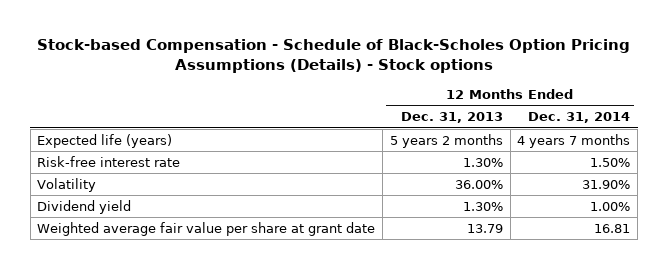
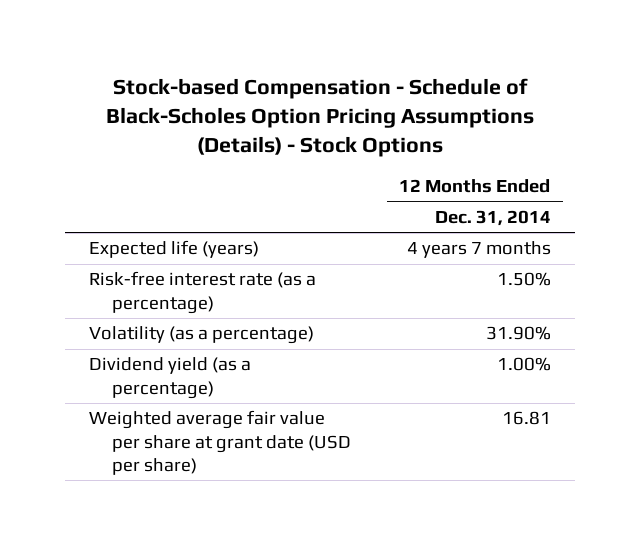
[36,39,630,74] Stock-based Compensation - Schedule of Black-Scholes Option Pricing Assumptions (Details) - Stock options -> [105,77,534,157] Stock-based Compensation - Schedule of Black-Scholes Option Pricing Assumptions (Details) - Stock Options
[400,112,503,124] Dec. 31, 2013 -> none
[37,155,181,167] Risk-free interest rate -> [89,271,317,314] Risk-free interest rate (as a percentage)
[37,177,97,192] Volatility -> [89,326,315,345] Volatility (as a percentage)
[37,199,132,214] Dividend yield -> [89,357,252,399] Dividend yield (as a percentage)
[37,221,376,236] Weighted average fair value per share at grant date -> [89,410,351,475] Weighted average fair value per share at grant date (USD per share)

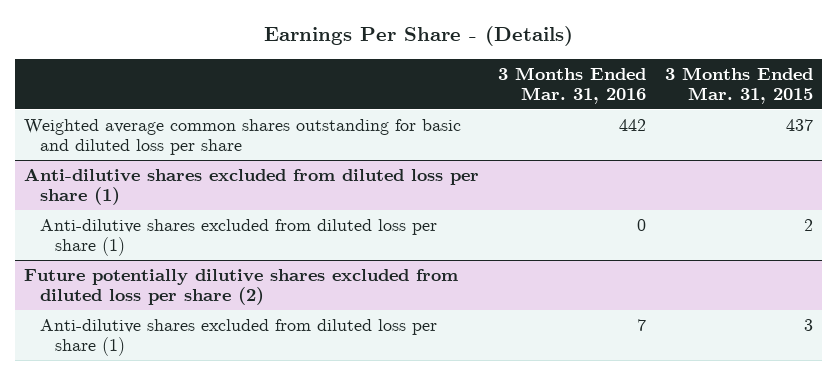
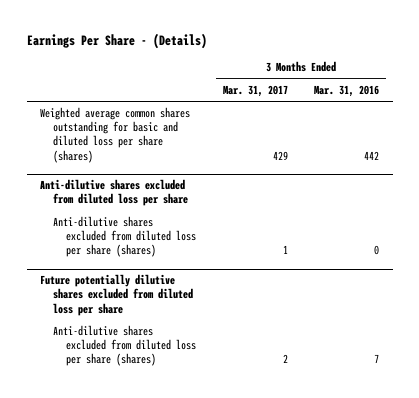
[664,66,813,104] 3 Months Ended Mar. 31, 2015 -> none
none -> [222,84,288,97] Mar. 31, 2017
[24,118,462,156] Weighted average common shares outstanding for basic and diluted loss per share -> [39,107,190,163] Weighted average common shares outstanding for basic and diluted loss per share (shares)
[24,167,480,206] Anti-dilutive shares excluded from diluted loss per share (1) -> [39,179,189,207] Anti-dilutive shares excluded from diluted loss per share
[39,218,437,257] Anti-dilutive shares excluded from diluted loss per share (1) -> [53,216,197,258] Anti-dilutive shares excluded from diluted loss per share (shares)
[24,268,459,306] Future potentially dilutive shares excluded from diluted loss per share (2) -> [39,274,194,316] Future potentially dilutive shares excluded from diluted loss per share
[39,318,437,357] Anti-dilutive shares excluded from diluted loss per share (1) -> [53,325,197,367] Anti-dilutive shares excluded from diluted loss per share (shares)

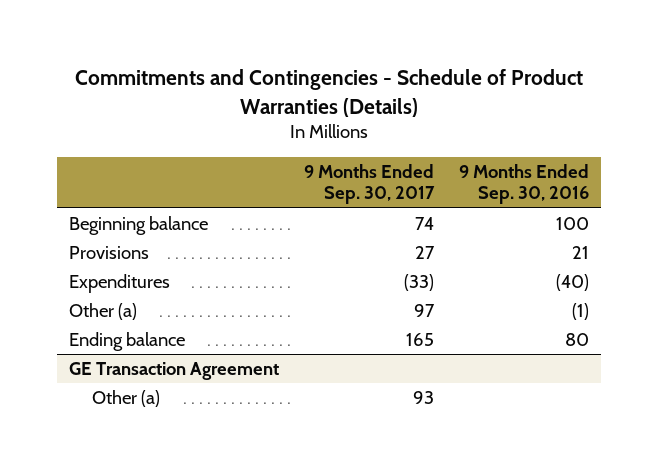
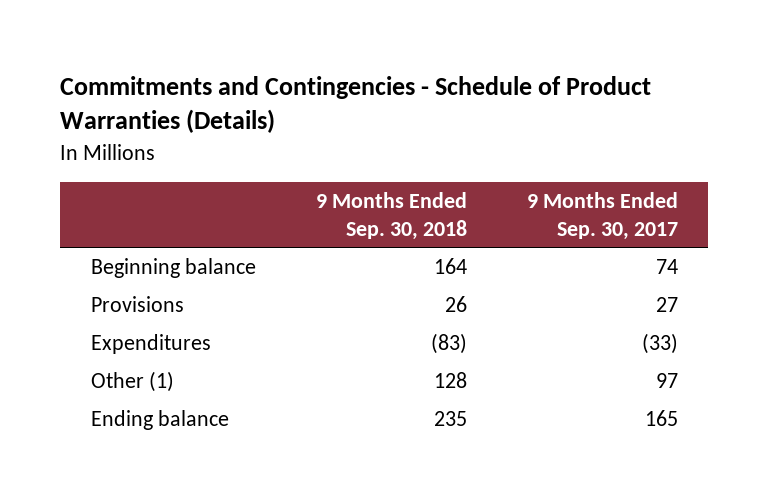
[458,163,589,205] 9 Months Ended Sep. 30, 2016 -> none
none -> [315,191,467,240] 9 Months Ended Sep. 30, 2018
[69,303,138,321] Other (a) -> [90,371,174,393] Other (1)
[69,362,280,381] GE Transaction Agreement -> none
[92,390,161,408] Other (a) -> none

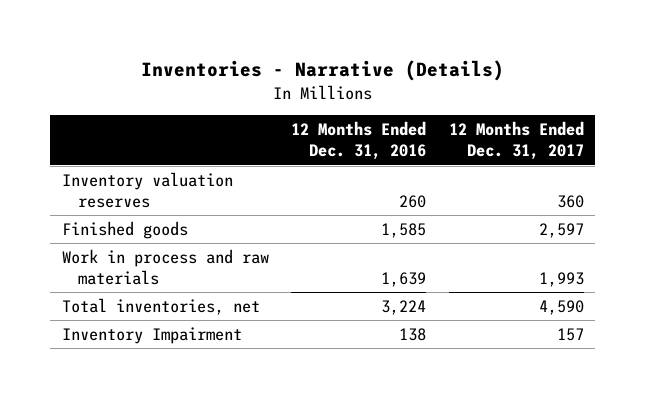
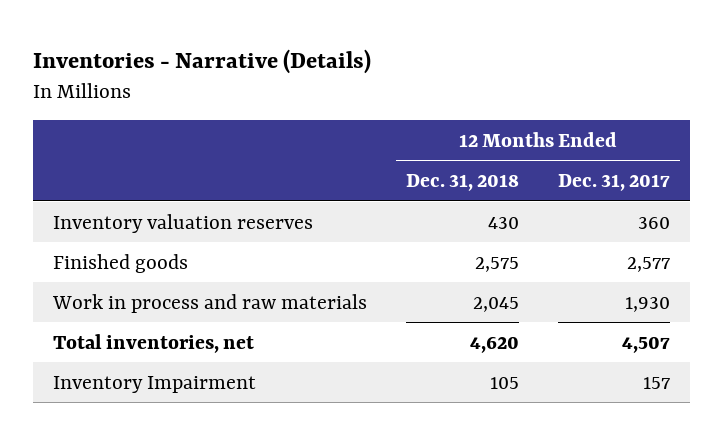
[291,120,427,161] 12 Months Ended Dec. 31, 2016 -> none
none -> [405,174,519,192] Dec. 31, 2018
[538,222,584,238] 2,597 -> [627,256,671,272] 2,577
[538,272,584,288] 1,993 -> [625,296,671,312] 1,930
[538,299,584,315] 4,590 -> [622,335,671,353] 4,507

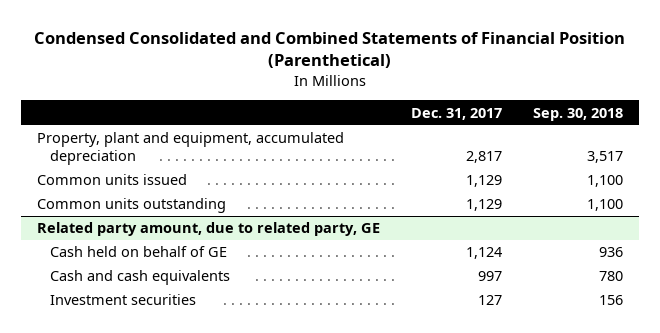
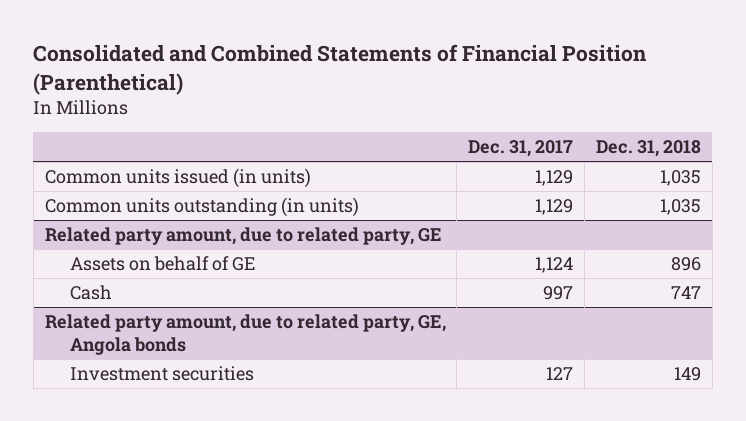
[34,31,626,69] Condensed Consolidated and Combined Statements of Financial Position (Parenthetical) -> [33,44,648,95] Consolidated and Combined Statements of Financial Position (Parenthetical)
[533,107,624,121] Sep. 30, 2018 -> none
none -> [596,140,702,158] Dec. 31, 2018
[36,132,344,166] Property, plant and equipment, accumulated depreciation -> none
[36,174,187,186] Common units issued -> [44,167,311,188] Common units issued (in units)
[36,198,226,214] Common units outstanding -> [44,196,359,217] Common units outstanding (in units)
[50,246,228,258] Cash held on behalf of GE -> [70,255,256,271] Assets on behalf of GE
[50,270,231,286] Cash and cash equivalents -> [70,284,113,300] Cash
none -> [44,313,446,356] Related party amount, due to related party, GE, Angola bonds

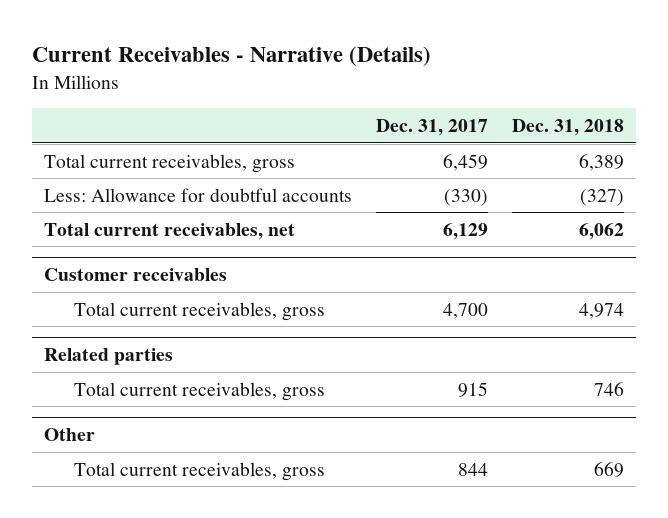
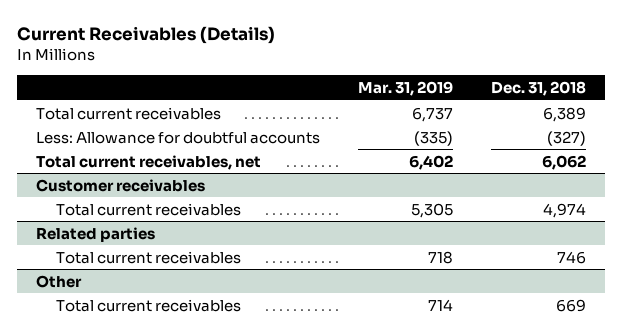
[31,46,431,67] Current Receivables - Narrative (Details) -> [16,26,275,45] Current Receivables (Details)
[375,118,488,136] Dec. 31, 2017 -> none
none -> [358,80,454,96] Mar. 31, 2019
[43,153,295,173] Total current receivables, gross -> [35,106,221,120] Total current receivables
[73,301,325,321] Total current receivables, gross -> [56,202,242,216] Total current receivables
[73,381,325,401] Total current receivables, gross -> [56,250,242,264] Total current receivables
[73,461,325,481] Total current receivables, gross -> [56,298,242,312] Total current receivables

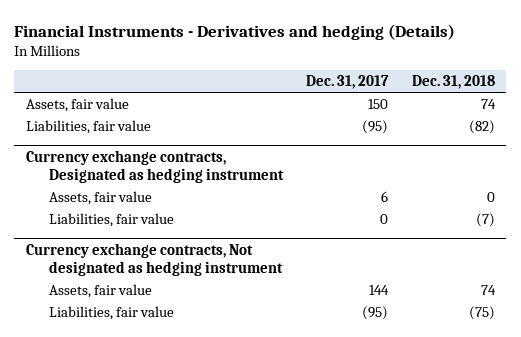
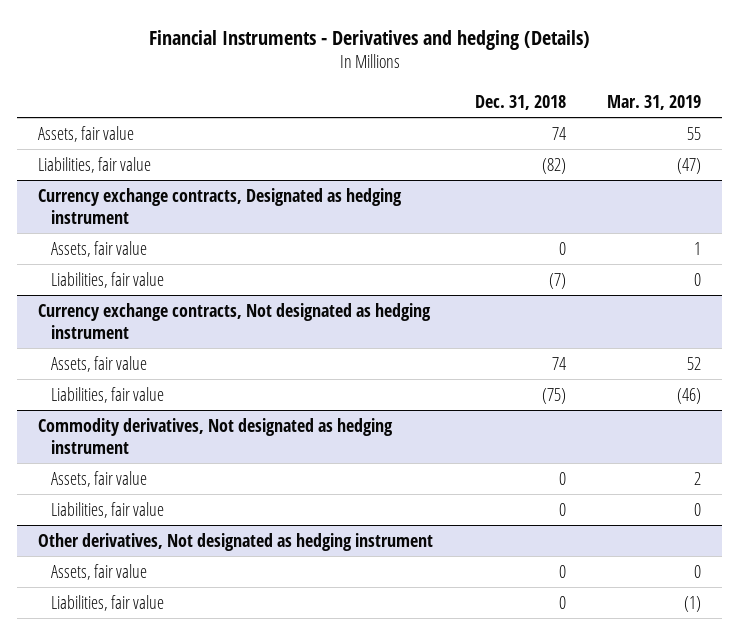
[306,74,390,89] Dec. 31, 2017 -> none
none -> [607,94,702,110] Mar. 31, 2019
none -> [38,417,394,454] Commodity derivatives, Not designated as hedging instrument
none -> [51,470,148,487] Assets, fair value
none -> [51,501,165,518] Liabilities, fair value
none -> [38,532,434,551] Other derivatives, Not designated as hedging instrument
none -> [51,563,148,580] Assets, fair value
none -> [51,594,165,611] Liabilities, fair value

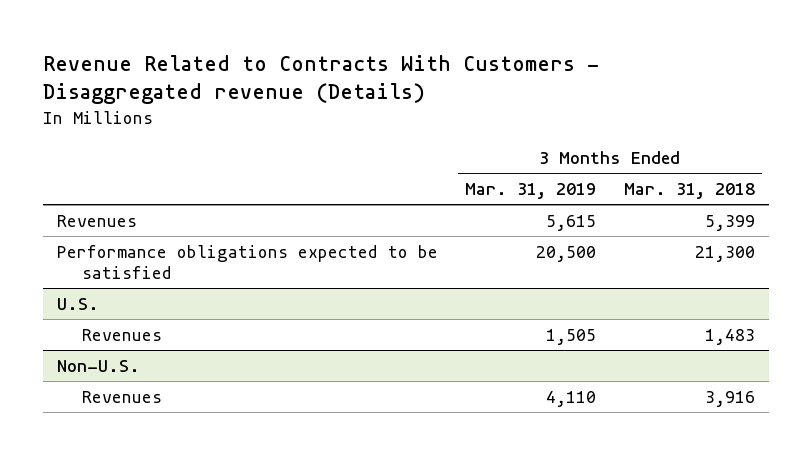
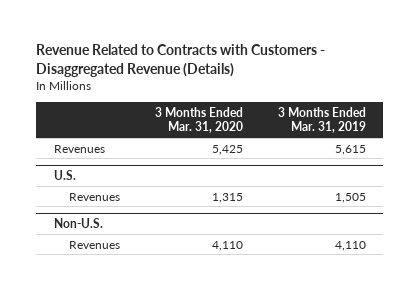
[42,54,599,105] Revenue Related to Contracts With Customers - Disaggregated revenue (Details) -> [36,43,326,77] Revenue Related to Contracts with Customers - Disaggregated Revenue (Details)
[624,183,756,200] Mar. 31, 2018 -> none
none -> [154,106,243,134] 3 Months Ended Mar. 31, 2020
[56,244,438,279] Performance obligations expected to be satisfied -> none

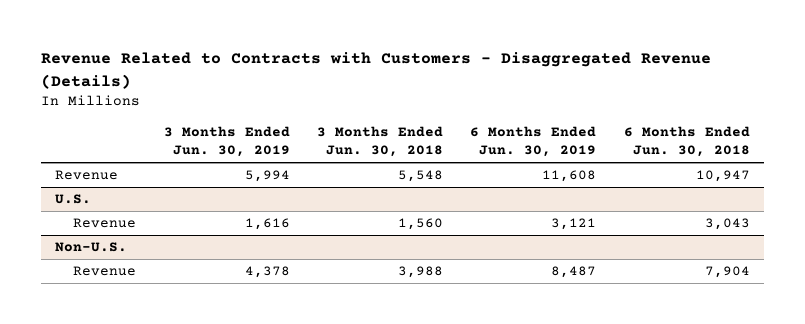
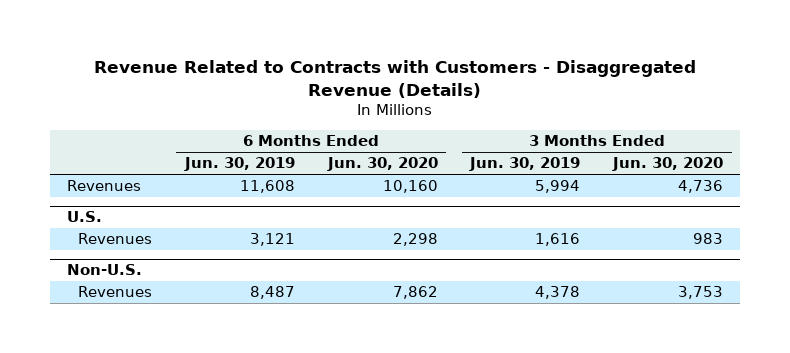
[317,125,444,158] 3 Months Ended Jun. 30, 2018 -> none
[623,125,750,158] 6 Months Ended Jun. 30, 2018 -> none
none -> [326,157,438,172] Jun. 30, 2020
none -> [612,157,724,172] Jun. 30, 2020
[54,170,118,181] Revenue -> [66,180,141,192] Revenues
[73,218,137,229] Revenue -> [77,233,152,245] Revenues
[73,266,137,277] Revenue -> [77,286,152,298] Revenues

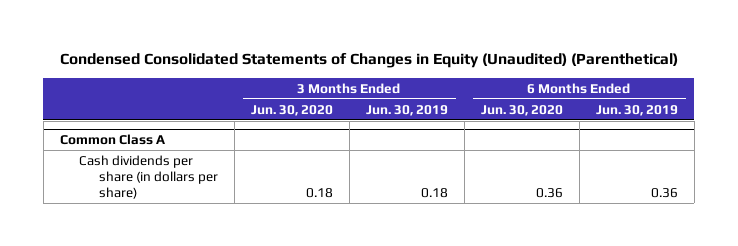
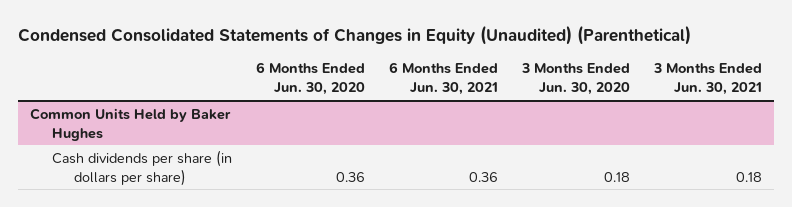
[365,104,448,116] Jun. 30, 2019 -> none
[595,104,678,116] Jun. 30, 2019 -> none
none -> [388,62,498,96] 6 Months Ended Jun. 30, 2021
none -> [652,63,762,96] 3 Months Ended Jun. 30, 2021
[59,133,165,145] Common Class A -> [29,107,231,141] Common Units Held by Baker Hughes

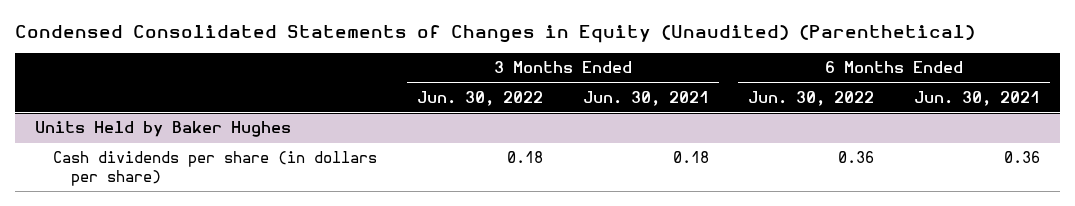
[255,62,365,96] 6 Months Ended Jun. 30, 2020 -> none
[520,63,630,96] 3 Months Ended Jun. 30, 2020 -> none
none -> [416,90,543,106] Jun. 30, 2022
none -> [748,90,875,106] Jun. 30, 2022
[29,107,231,141] Common Units Held by Baker Hughes -> [34,121,291,138] Units Held by Baker Hughes

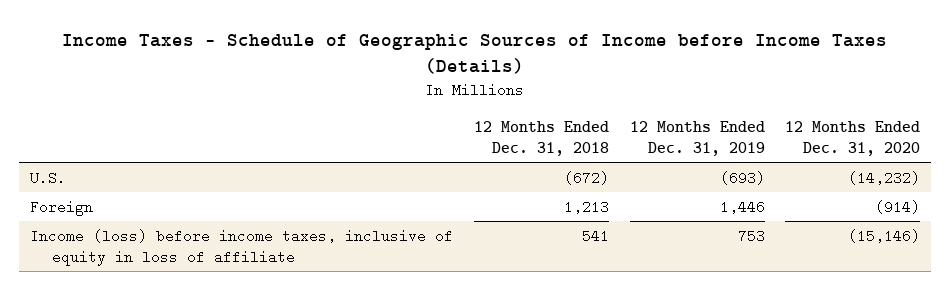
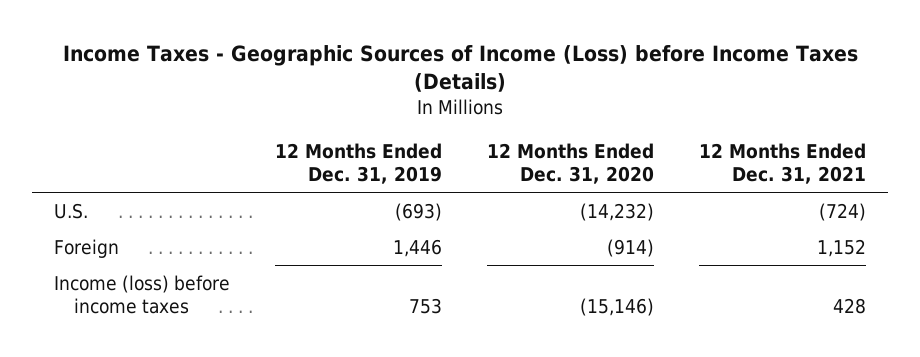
[62,33,888,75] Income Taxes - Schedule of Geographic Sources of Income before Income Taxes (Details) -> [63,44,859,93] Income Taxes - Geographic Sources of Income (Loss) before Income Taxes (Details)
[473,120,609,156] 12 Months Ended Dec. 31, 2018 -> none
none -> [698,142,866,185] 12 Months Ended Dec. 31, 2021
[29,228,453,266] Income (loss) before income taxes, inclusive of equity in loss of affiliate -> [54,274,231,315] Income (loss) before income taxes

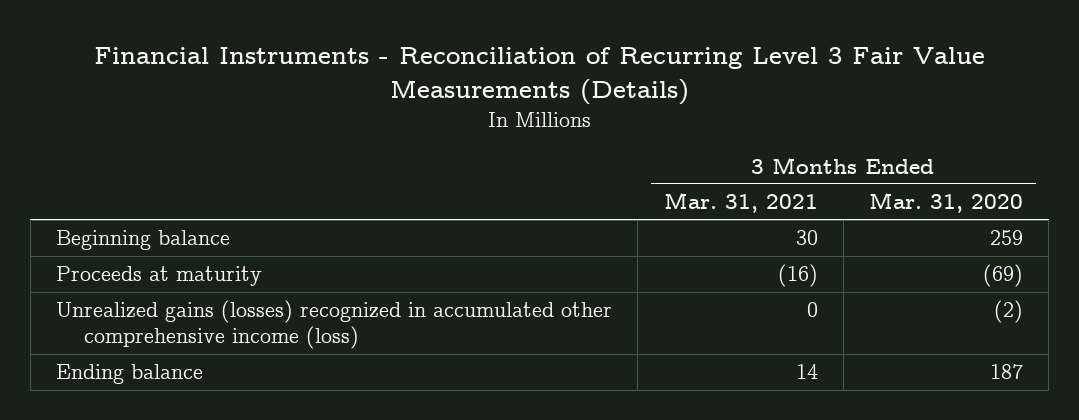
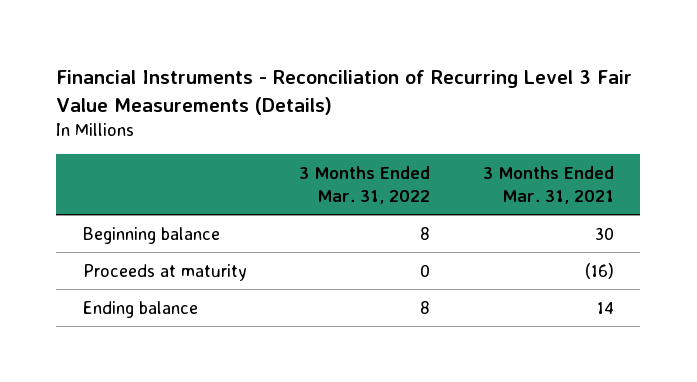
[868,192,1023,214] Mar. 31, 2020 -> none
none -> [299,165,431,204] 3 Months Ended Mar. 31, 2022
[56,300,613,350] Unrealized gains (losses) recognized in accumulated other comprehensive income (loss) -> none

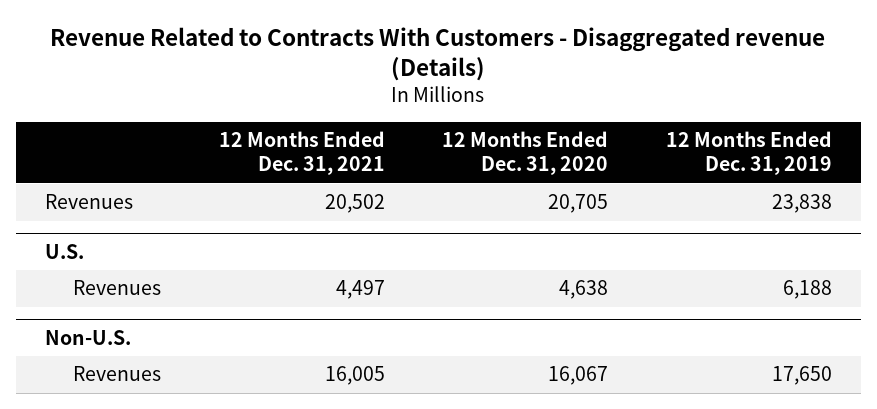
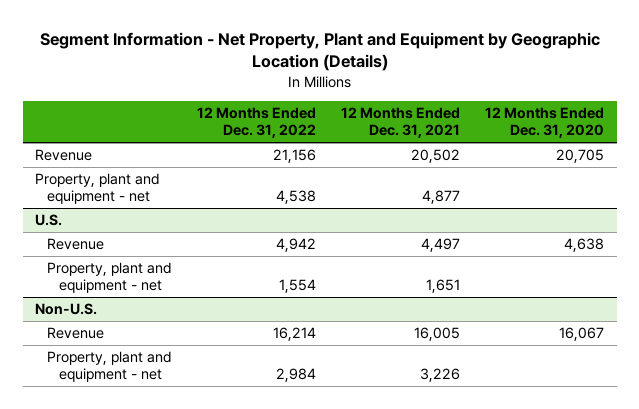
[50,27,826,82] Revenue Related to Contracts With Customers - Disaggregated revenue (Details) -> [39,32,600,72] Segment Information - Net Property, Plant and Equipment by Geographic Location (Details)
[665,131,832,176] 12 Months Ended Dec. 31, 2019 -> none
none -> [197,106,317,139] 12 Months Ended Dec. 31, 2022
[44,194,133,210] Revenues -> [35,148,93,161] Revenue
none -> [35,172,161,205] Property, plant and equipment - net
[73,280,162,296] Revenues -> [47,237,105,250] Revenue
none -> [47,261,173,294] Property, plant and equipment - net
[73,366,162,382] Revenues -> [47,326,105,339] Revenue
none -> [47,350,173,383] Property, plant and equipment - net

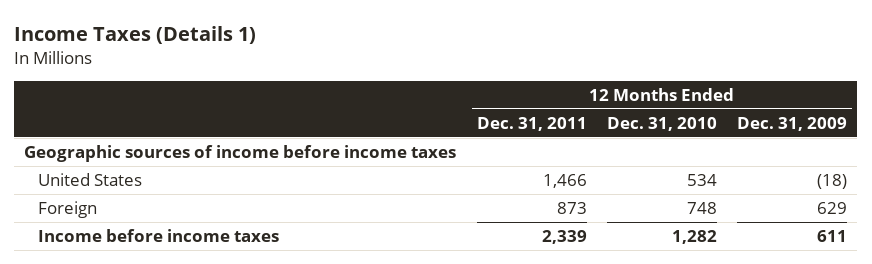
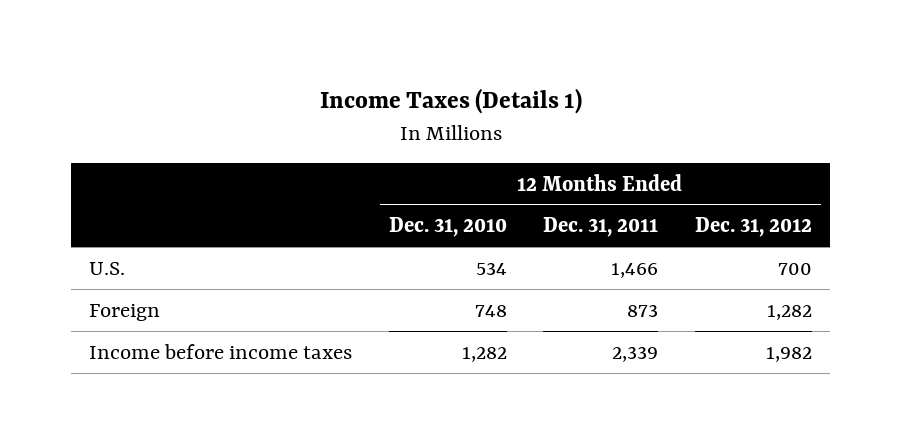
[737,116,848,131] Dec. 31, 2009 -> none
none -> [694,217,812,238] Dec. 31, 2012
[24,144,457,162] Geographic sources of income before income taxes -> none
[37,172,142,186] United States -> [89,261,126,275] U.S.

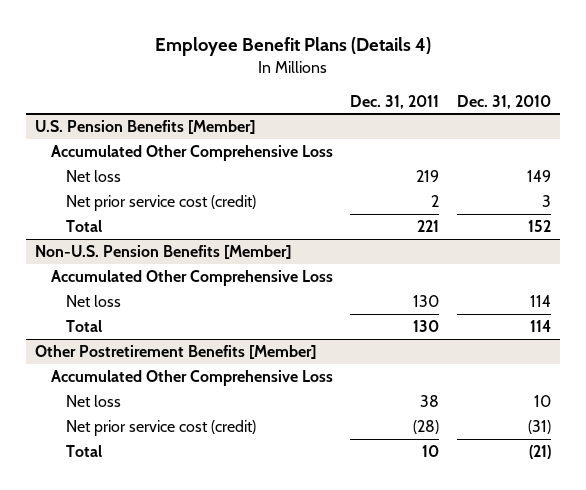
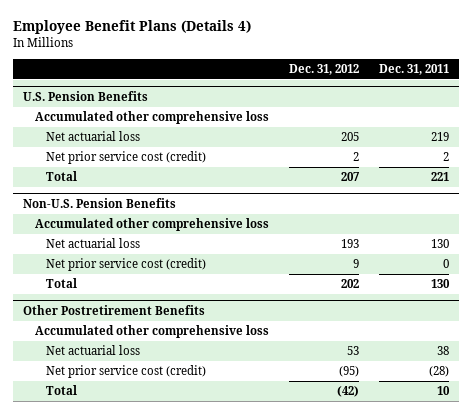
[457,94,552,109] Dec. 31, 2010 -> none
none -> [288,63,359,75] Dec. 31, 2012
[34,119,255,134] U.S. Pension Benefits [Member] -> [23,91,149,102] U.S. Pension Benefits
[50,144,333,161] Accumulated Other Comprehensive Loss -> [34,111,269,125] Accumulated other comprehensive loss
[66,169,122,182] Net loss -> [46,131,141,142] Net actuarial loss
[34,244,291,259] Non-U.S. Pension Benefits [Member] -> [23,198,177,209] Non-U.S. Pension Benefits
[50,269,333,286] Accumulated Other Comprehensive Loss -> [34,218,269,232] Accumulated other comprehensive loss
[66,294,122,307] Net loss -> [46,238,141,249] Net actuarial loss
none -> [46,258,207,272] Net prior service cost (credit)
[34,344,316,359] Other Postretirement Benefits [Member] -> [23,305,206,316] Other Postretirement Benefits
[50,369,333,386] Accumulated Other Comprehensive Loss -> [34,325,269,339] Accumulated other comprehensive loss
[66,394,122,407] Net loss -> [46,345,141,356] Net actuarial loss

